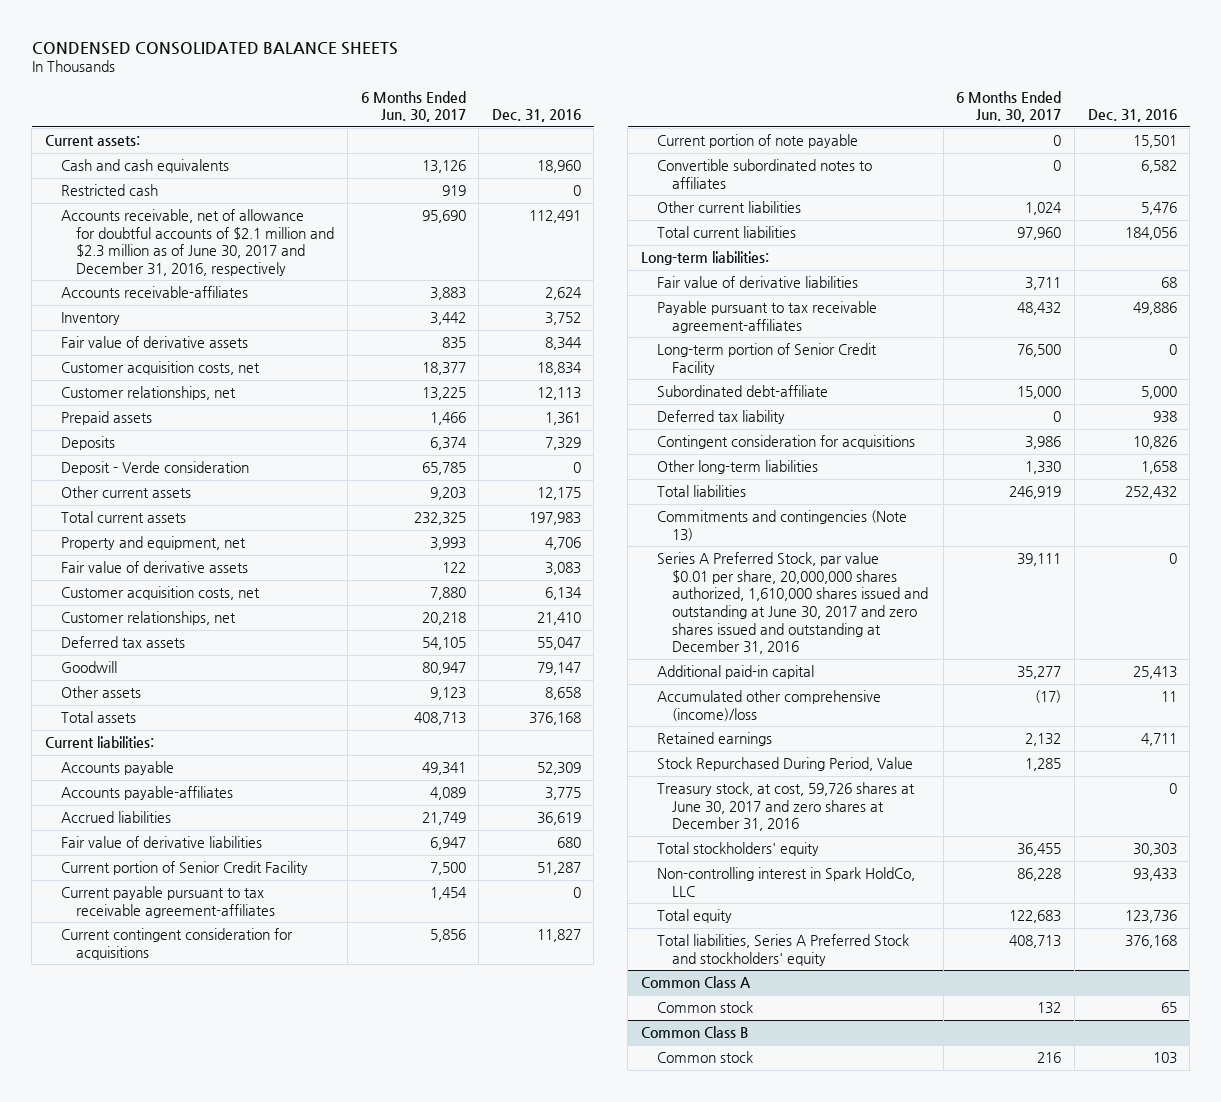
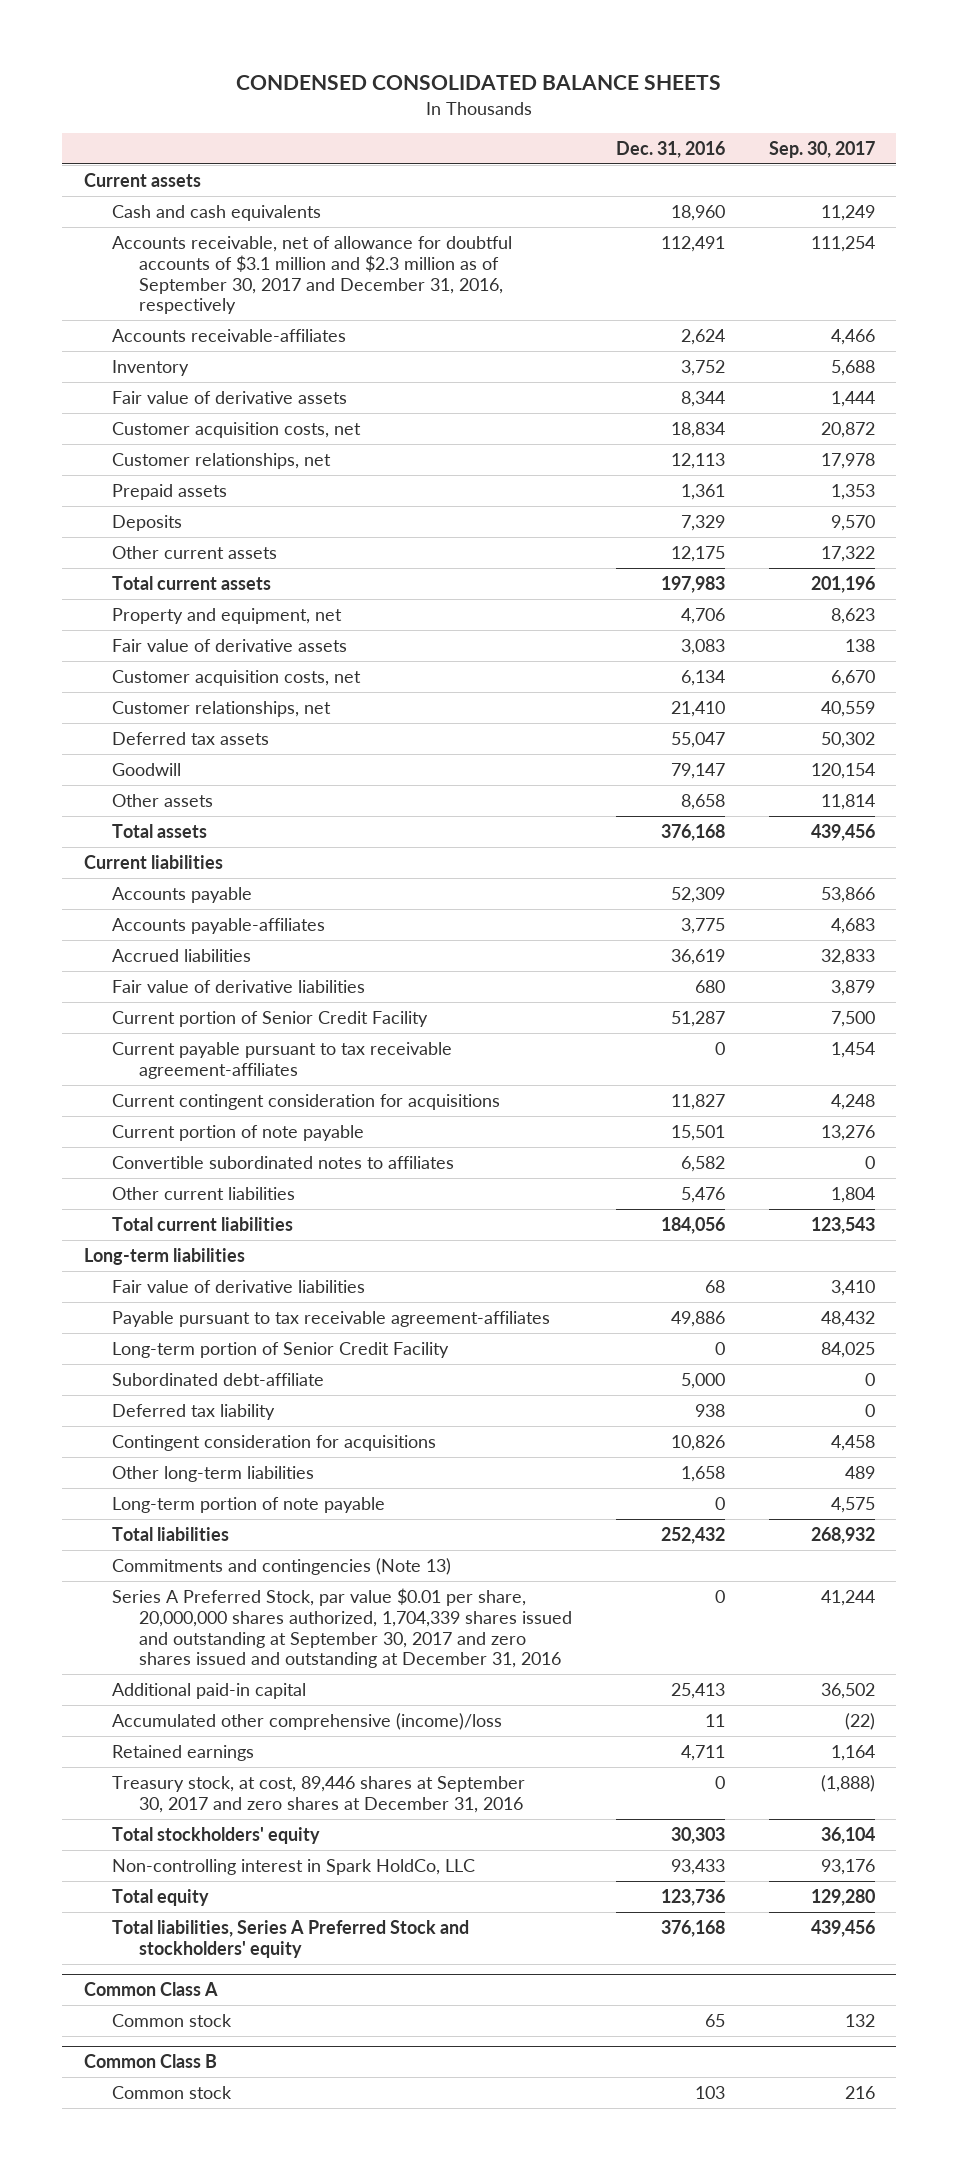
[360,90,466,123] 6 Months Ended Jun. 30, 2017 -> none
none -> [768,140,875,158] Sep. 30, 2017
[44,135,140,147] Current assets: -> [84,172,202,187] Current assets
[60,184,158,197] Restricted cash -> none
[60,209,335,276] Accounts receivable, net of allowance for doubtful accounts of $2.1 million and $2.3 million as of June 30, 2017 and December 31, 2016, respectively -> [111,235,512,315] Accounts receivable, net of allowance for doubtful accounts of $3.1 million and $2.3 million as of September 30, 2017 and December 31, 2016, respectively
[60,461,249,476] Deposit - Verde consideration -> none
[44,736,154,749] Current liabilities: -> [84,854,224,869] Current liabilities
[640,251,769,266] Long-term liabilities: -> [84,1247,246,1265] Long-term liabilities
none -> [111,1496,385,1513] Long-term portion of note payable
[656,552,929,655] Series A Preferred Stock, par value $0.01 per share, 20,000,000 shares authorized, 1,610,000 shares issued and outstanding at June 30, 2017 and zero shares issued and outstanding at December 31, 2016 -> [111,1587,572,1669] Series A Preferred Stock, par value $0.01 per share, 20,000,000 shares authorized, 1,704,339 shares issued and outstanding at September 30, 2017 and zero shares issued and outstanding at December 31, 2016
[656,757,913,772] Stock Repurchased During Period, Value -> none
[656,782,915,832] Treasury stock, at cost, 59,726 shares at June 30, 2017 and zero shares at December 31, 2016 -> [111,1775,525,1813] Treasury stock, at cost, 89,446 shares at September 30, 2017 and zero shares at December 31, 2016

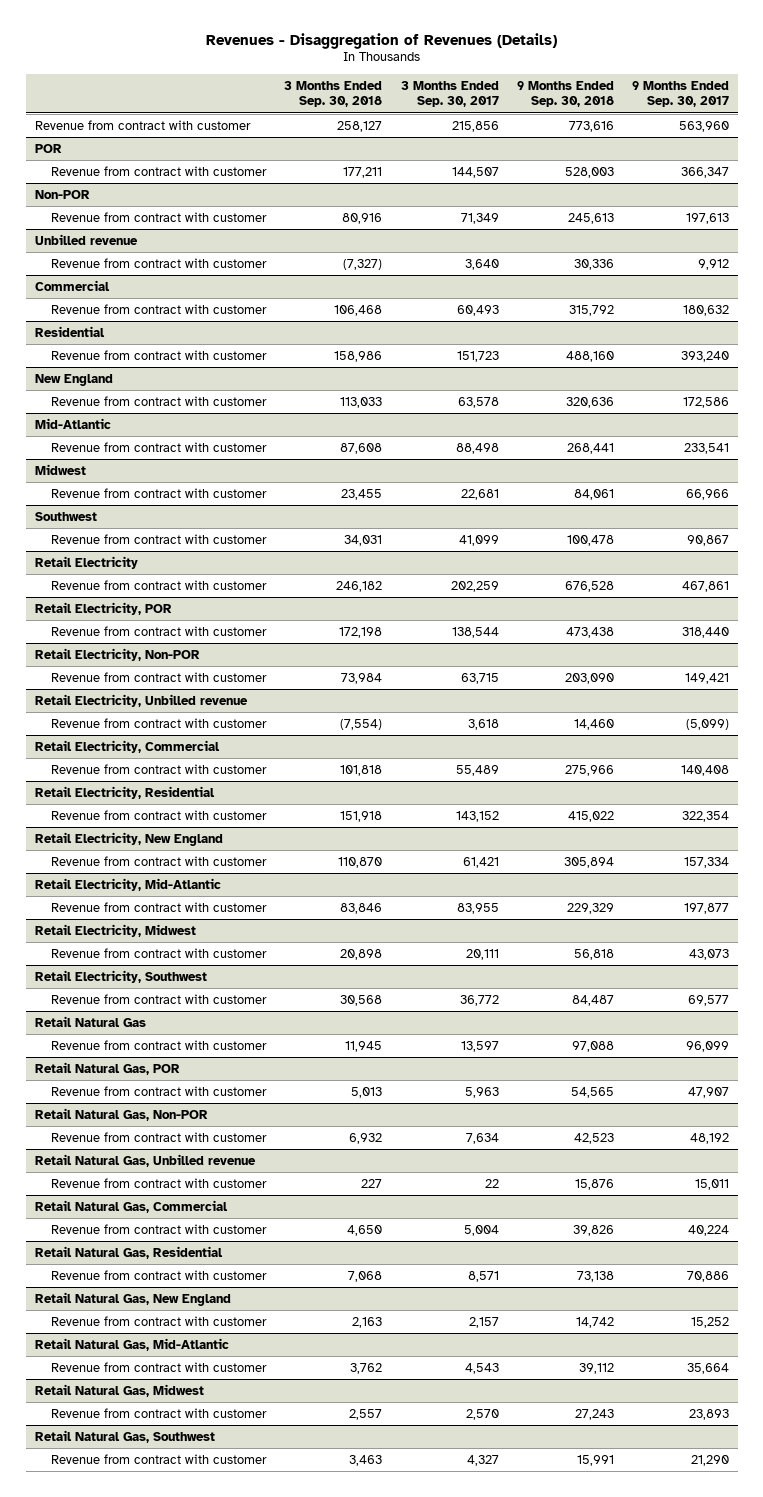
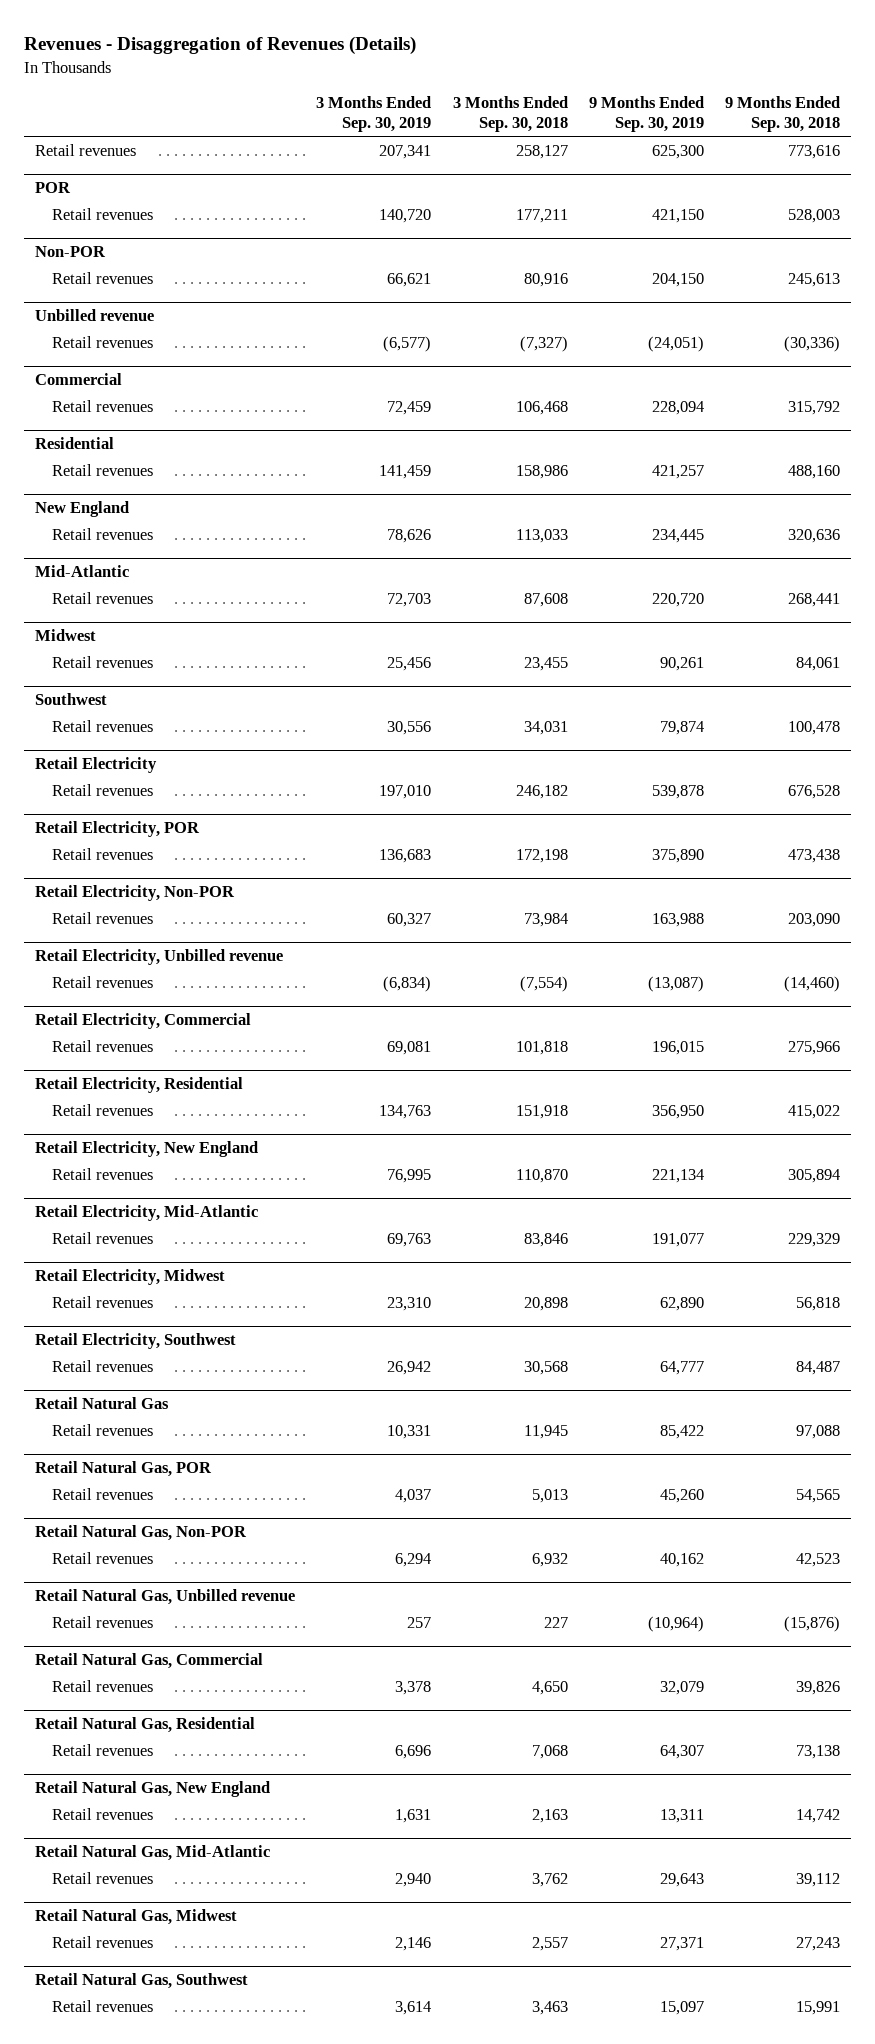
[400,80,499,108] 3 Months Ended Sep. 30, 2017 -> none
[631,80,729,108] 9 Months Ended Sep. 30, 2017 -> none
none -> [316,96,432,133] 3 Months Ended Sep. 30, 2019
none -> [589,96,705,133] 9 Months Ended Sep. 30, 2019
[34,119,251,130] Revenue from contract with customer -> [34,143,136,156] Retail revenues
[51,165,268,176] Revenue from contract with customer -> [52,207,154,220] Retail revenues
[51,211,268,222] Revenue from contract with customer -> [52,271,154,284] Retail revenues
[51,257,268,268] Revenue from contract with customer -> none
none -> [52,335,154,348] Retail revenues
[51,303,268,314] Revenue from contract with customer -> [52,399,154,412] Retail revenues
[51,349,268,360] Revenue from contract with customer -> [52,463,154,476] Retail revenues
[51,395,268,406] Revenue from contract with customer -> [52,527,154,540] Retail revenues
[51,441,268,452] Revenue from contract with customer -> [52,591,154,604] Retail revenues
[51,487,268,498] Revenue from contract with customer -> [52,655,154,668] Retail revenues
[51,533,268,544] Revenue from contract with customer -> [52,719,154,732] Retail revenues
[51,579,268,590] Revenue from contract with customer -> [52,783,154,796] Retail revenues
[51,625,268,636] Revenue from contract with customer -> [52,847,154,860] Retail revenues
[51,671,268,682] Revenue from contract with customer -> [52,911,154,924] Retail revenues
[51,717,268,728] Revenue from contract with customer -> none
none -> [52,975,154,988] Retail revenues
[51,763,268,774] Revenue from contract with customer -> [52,1039,154,1052] Retail revenues
[51,809,268,820] Revenue from contract with customer -> [52,1103,154,1116] Retail revenues
[51,855,268,866] Revenue from contract with customer -> [52,1167,154,1180] Retail revenues
[51,901,268,912] Revenue from contract with customer -> [52,1231,154,1244] Retail revenues
[51,947,268,958] Revenue from contract with customer -> [52,1295,154,1308] Retail revenues
[51,993,268,1004] Revenue from contract with customer -> [52,1359,154,1372] Retail revenues
[51,1039,268,1050] Revenue from contract with customer -> [52,1423,154,1436] Retail revenues
[51,1085,268,1096] Revenue from contract with customer -> [52,1487,154,1500] Retail revenues
[51,1131,268,1142] Revenue from contract with customer -> [52,1551,154,1564] Retail revenues
[51,1177,268,1188] Revenue from contract with customer -> none
none -> [52,1615,154,1628] Retail revenues
[51,1223,268,1234] Revenue from contract with customer -> [52,1679,154,1692] Retail revenues
[51,1269,268,1280] Revenue from contract with customer -> [52,1743,154,1756] Retail revenues
[51,1315,268,1326] Revenue from contract with customer -> [52,1807,154,1820] Retail revenues
[51,1361,268,1372] Revenue from contract with customer -> [52,1871,154,1884] Retail revenues
[51,1407,268,1418] Revenue from contract with customer -> [52,1935,154,1948] Retail revenues
[51,1453,268,1464] Revenue from contract with customer -> [52,1999,154,2012] Retail revenues

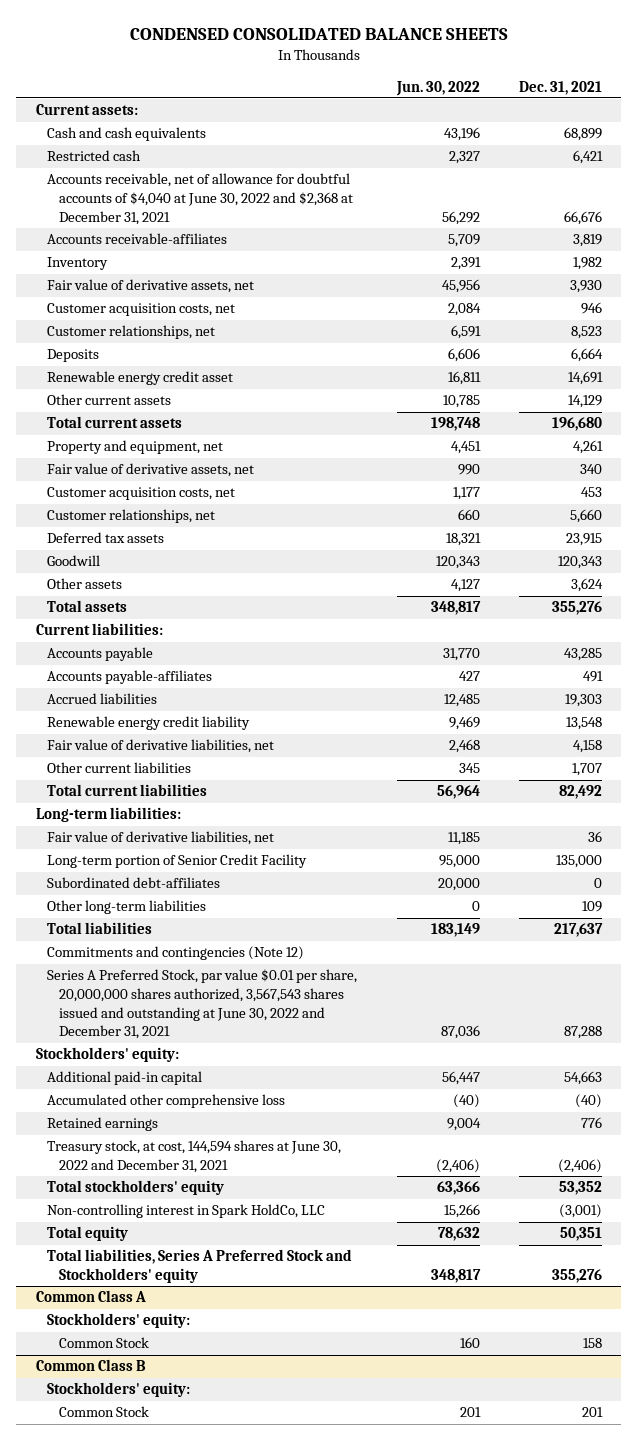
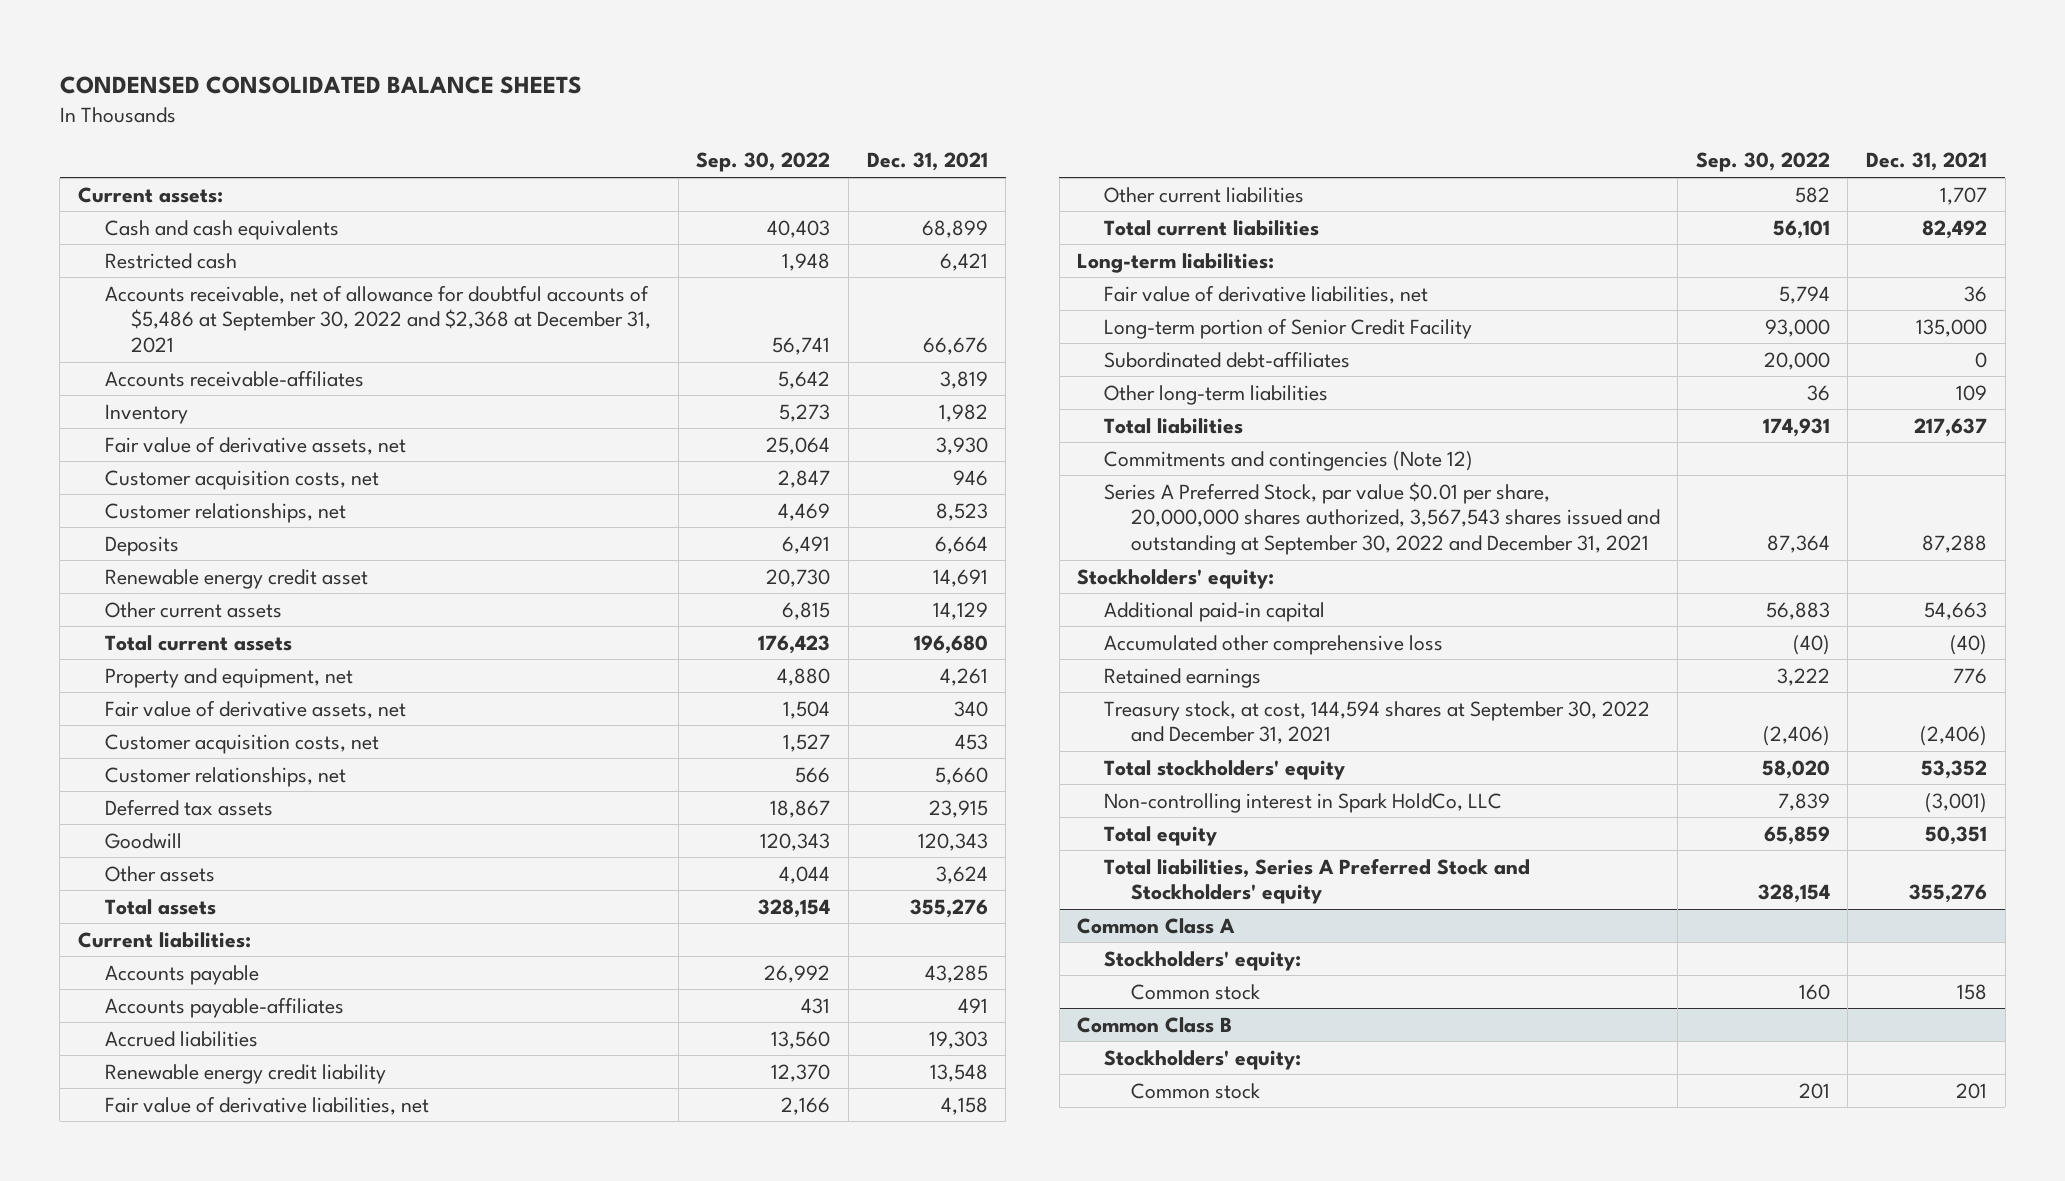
[395,80,480,96] Jun. 30, 2022 -> none
none -> [696,152,831,173] Sep. 30, 2022
[47,173,353,225] Accounts receivable, net of allowance for doubtful accounts of $4,040 at June 30, 2022 and $2,368 at December 31, 2021 -> [104,284,652,353] Accounts receivable, net of allowance for doubtful accounts of $5,486 at September 30, 2022 and $2,368 at December 31, 2021
[47,969,358,1040] Series A Preferred Stock, par value $0.01 per share, 20,000,000 shares authorized, 3,567,543 shares issued and outstanding at June 30, 2022 and December 31, 2021 -> [1104,481,1660,555] Series A Preferred Stock, par value $0.01 per share, 20,000,000 shares authorized, 3,567,543 shares issued and outstanding at September 30, 2022 and December 31, 2021
[47,1140,342,1174] Treasury stock, at cost, 144,594 shares at June 30, 2022 and December 31, 2021 -> [1104,700,1651,745] Treasury stock, at cost, 144,594 shares at September 30, 2022 and December 31, 2021
[58,1337,149,1349] Common Stock -> [1130,983,1260,1000] Common stock
[58,1406,149,1418] Common Stock -> [1130,1082,1260,1099] Common stock

